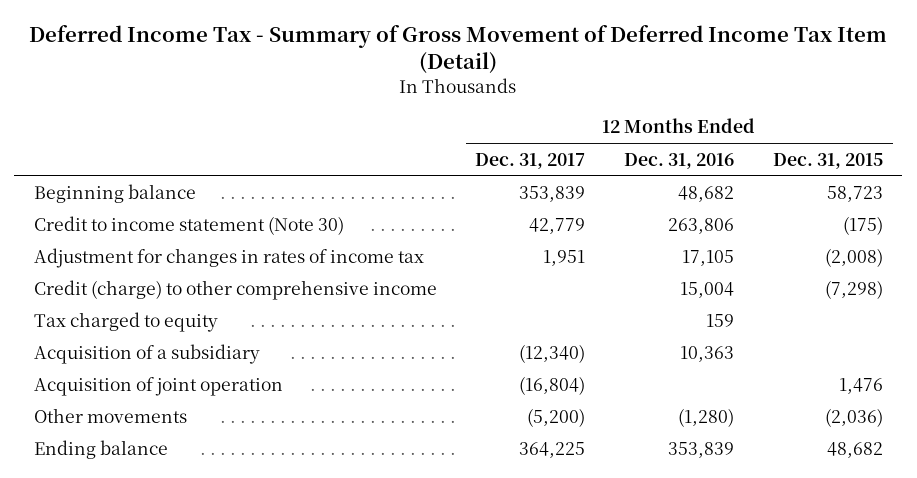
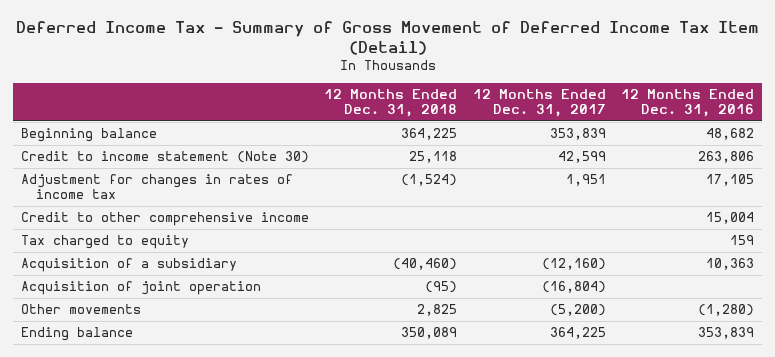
[772,152,883,169] Dec. 31, 2015 -> none
none -> [324,89,458,118] 12 Months Ended Dec. 31, 2018
[529,217,586,234] 42,779 -> [557,151,606,164] 42,599
[33,279,437,300] Credit (charge) to other comprehensive income -> [20,212,309,227] Credit to other comprehensive income
[519,343,586,363] (12,340) -> [541,258,606,271] (12,160)

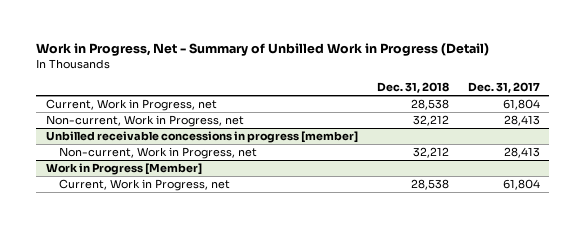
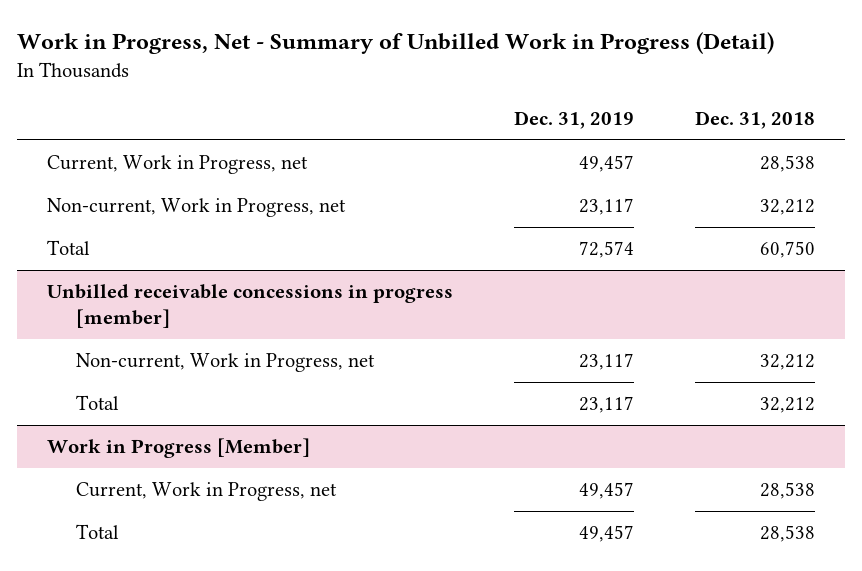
[467,82,540,94] Dec. 31, 2017 -> none
none -> [514,111,635,130] Dec. 31, 2019
none -> [47,240,91,256] Total
none -> [76,395,120,411] Total
none -> [76,524,120,540] Total

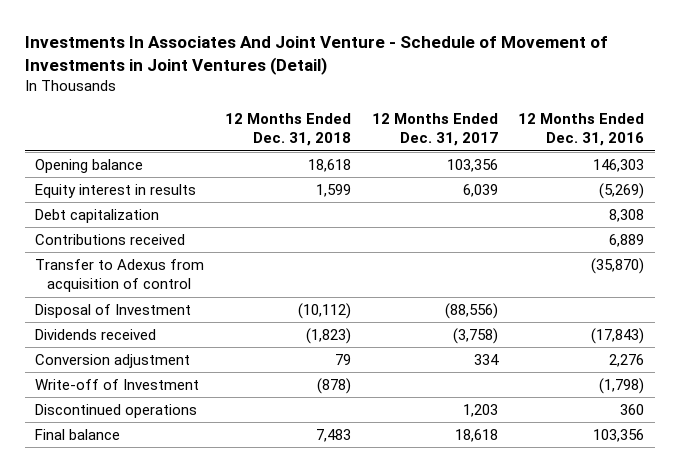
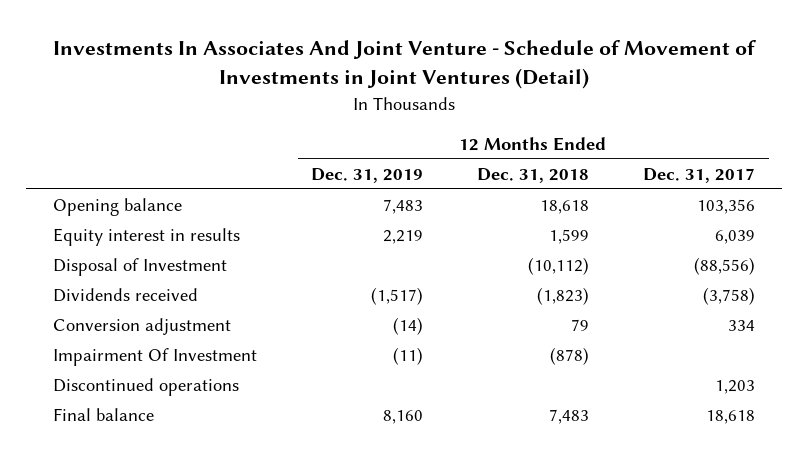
[518,113,645,147] 12 Months Ended Dec. 31, 2016 -> none
none -> [311,167,424,183] Dec. 31, 2019
[35,208,160,223] Debt capitalization -> none
[35,233,186,245] Contributions received -> none
[35,258,205,293] Transfer to Adexus from acquisition of control -> none
[35,378,200,390] Write-off of Investment -> [53,348,258,367] Impairment Of Investment

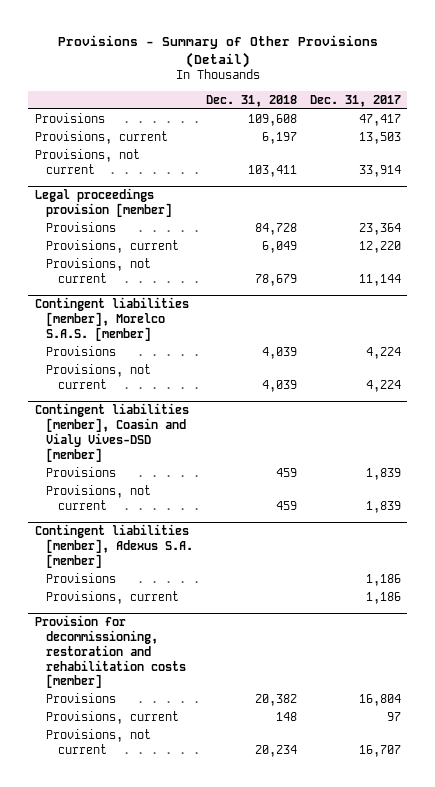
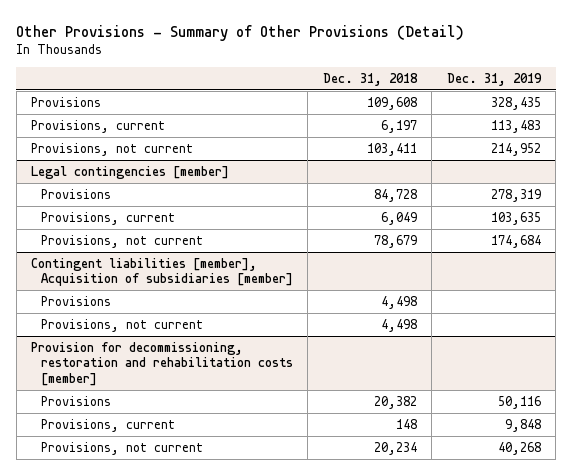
[57,34,378,68] Provisions - Summary of Other Provisions (Detail) -> [16,24,465,41] Other Provisions - Summary of Other Provisions (Detail)
[309,94,401,107] Dec. 31, 2017 -> none
none -> [446,73,542,87] Dec. 31, 2019
[34,188,173,218] Legal proceedings provision [member] -> [31,165,230,179] Legal contingencies [member]
[34,297,189,341] Contingent liabilities [member], Morelco S.A.S. [member] -> none
[34,403,189,462] Contingent liabilities [member], Coasin and Vialy Vives-DSD [member] -> none
[46,467,117,478] Provisions -> none
[46,485,152,510] Provisions, not current -> none
[34,524,194,568] Contingent liabilities [member], Adexus S.A. [member] -> none
[46,573,117,584] Provisions -> none
[46,591,180,605] Provisions, current -> none
none -> [31,257,293,287] Contingent liabilities [member], Acquisition of subsidiaries [member]
[262,347,298,360] 4,039 -> [380,295,417,309] 4,498
[262,379,298,392] 4,039 -> [380,318,417,332] 4,498

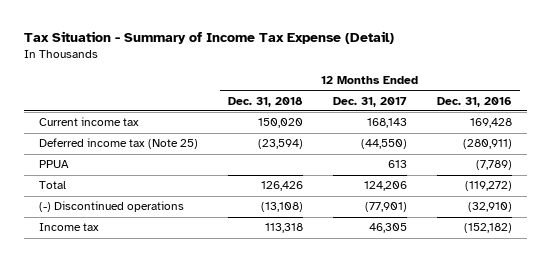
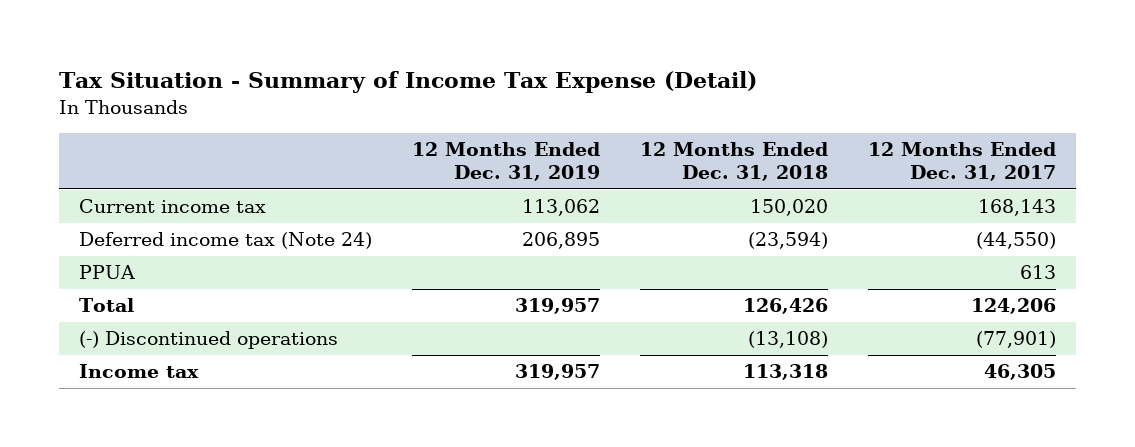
[437,96,513,107] Dec. 31, 2016 -> none
none -> [412,142,601,181] 12 Months Ended Dec. 31, 2019
[38,138,198,150] Deferred income tax (Note 25) -> [78,232,372,250] Deferred income tax (Note 24)

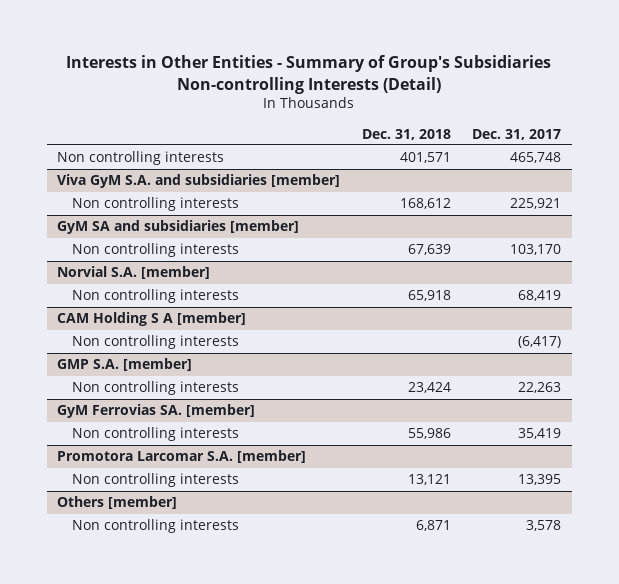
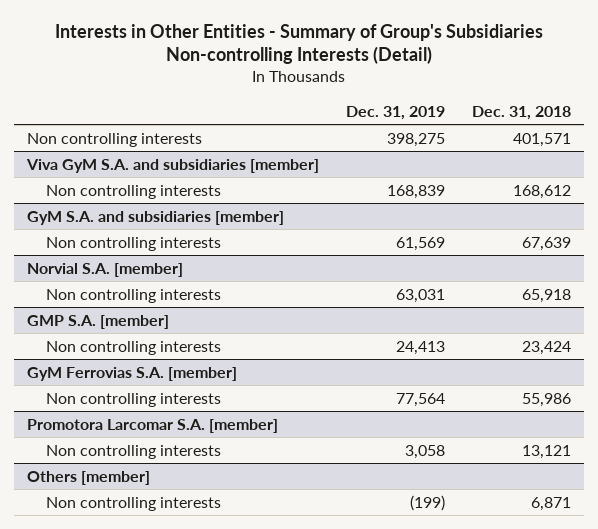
[472,128,562,140] Dec. 31, 2017 -> none
none -> [345,105,445,120] Dec. 31, 2019
[57,220,300,235] GyM SA and subsidiaries [member] -> [26,210,284,225] GyM S.A. and subsidiaries [member]
[57,312,247,327] CAM Holding S A [member] -> none
[71,335,239,350] Non controlling interests -> none
[57,404,256,419] GyM Ferrovias SA. [member] -> [26,366,237,381] GyM Ferrovias S.A. [member]

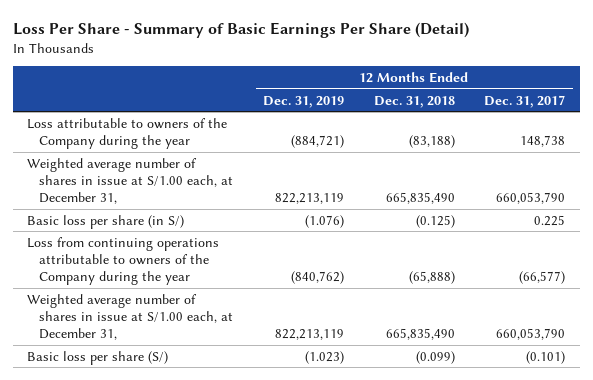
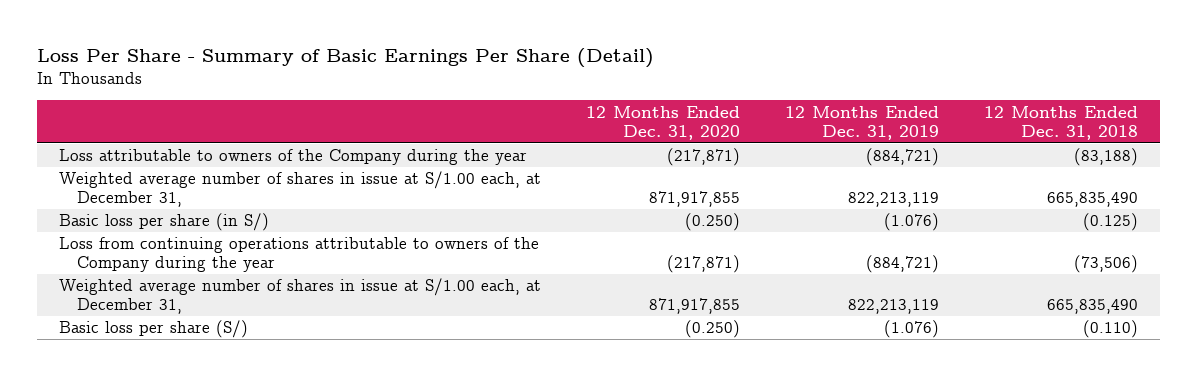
[484,94,566,108] Dec. 31, 2017 -> none
none -> [585,105,740,140] 12 Months Ended Dec. 31, 2020
[290,271,344,285] (840,762) -> [865,255,939,274] (884,721)
[408,271,455,285] (65,888) -> [1073,255,1138,274] (73,506)
[304,350,344,364] (1.023) -> [883,320,939,339] (1.076)
[415,350,455,364] (0.099) -> [1082,320,1138,339] (0.110)

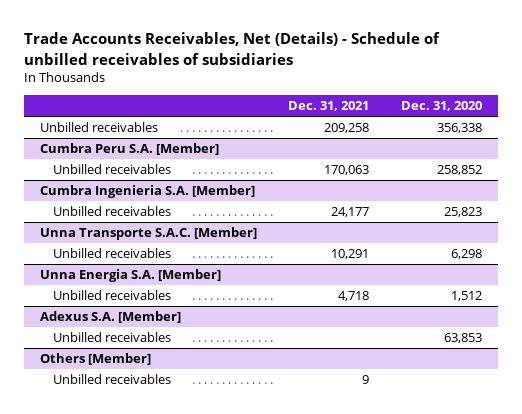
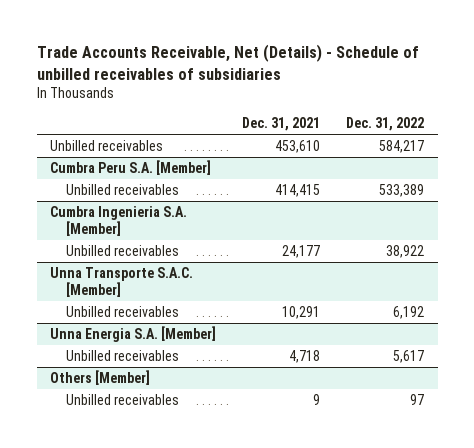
[24,32,441,65] Trade Accounts Receivables, Net (Details) - Schedule of unbilled receivables of subsidiaries -> [36,44,419,80] Trade Accounts Receivable, Net (Details) - Schedule of unbilled receivables of subsidiaries
[400,101,482,112] Dec. 31, 2020 -> none
none -> [346,116,425,131] Dec. 31, 2022
[324,123,370,134] 209,258 -> [275,140,321,154] 453,610
[324,165,370,176] 170,063 -> [275,184,321,198] 414,415
[40,311,182,324] Adexus S.A. [Member] -> none
[52,332,171,343] Unbilled receivables -> none

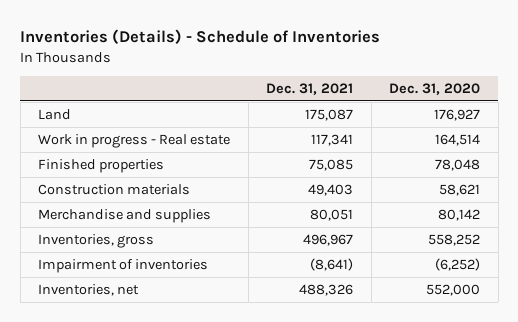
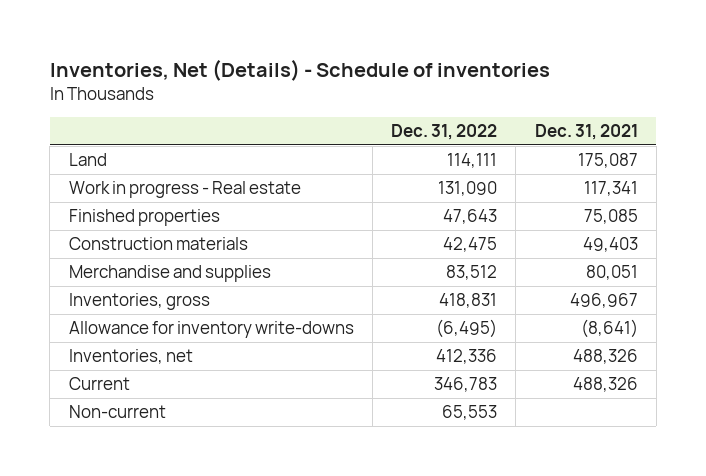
[20,29,381,45] Inventories (Details) - Schedule of Inventories -> [49,58,550,81] Inventories, Net (Details) - Schedule of inventories
[389,82,481,95] Dec. 31, 2020 -> none
none -> [391,124,498,141] Dec. 31, 2022
[38,258,209,273] Impairment of inventories -> [68,321,354,339] Allowance for inventory write-downs
none -> [68,377,130,391] Current
none -> [68,405,166,419] Non-current

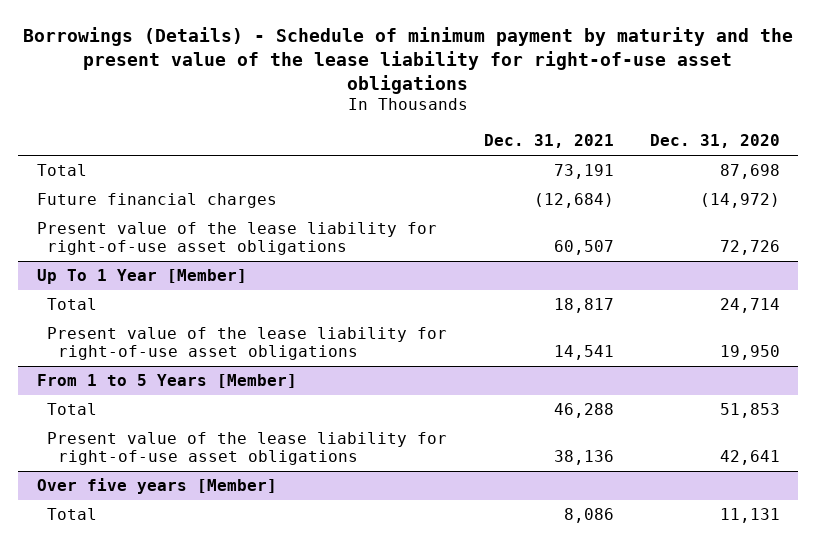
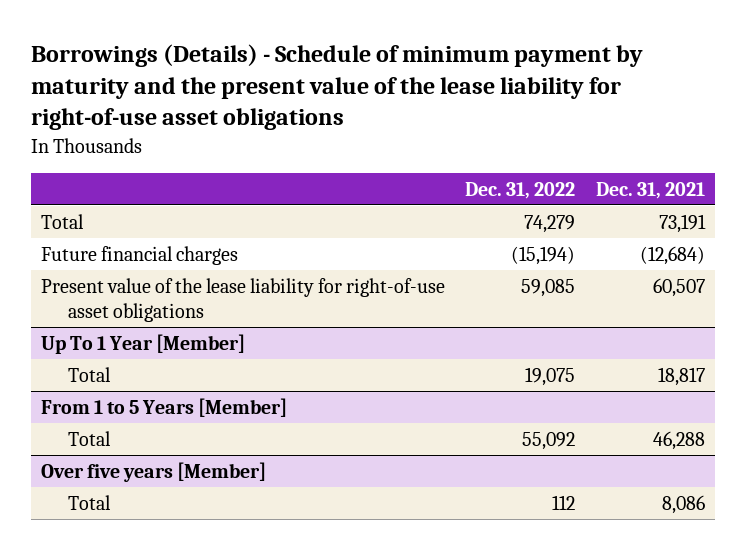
[649,134,780,149] Dec. 31, 2020 -> none
none -> [465,181,576,199] Dec. 31, 2022
[47,327,448,360] Present value of the lease liability for right-of-use asset obligations -> none
[47,432,448,465] Present value of the lease liability for right-of-use asset obligations -> none

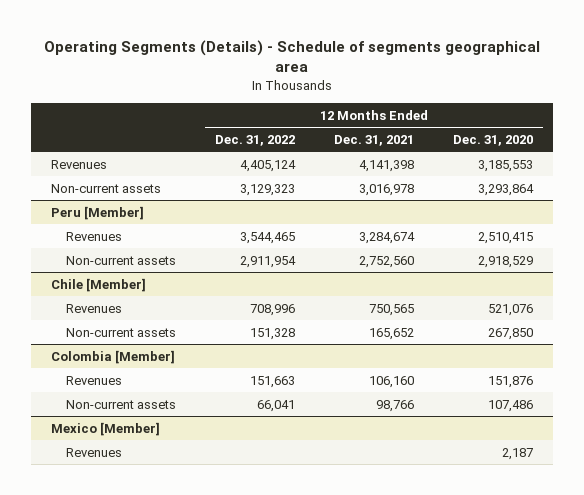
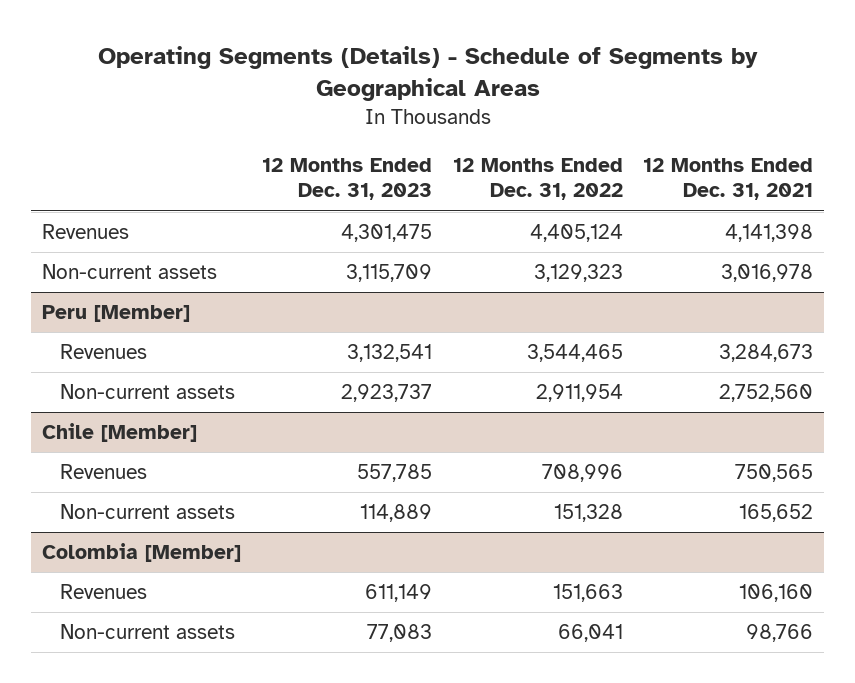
[43,39,540,73] Operating Segments (Details) - Schedule of segments geographical area -> [97,45,758,101] Operating Segments (Details) - Schedule of Segments by Geographical Areas
[453,134,534,146] Dec. 31, 2020 -> none
none -> [261,157,432,201] 12 Months Ended Dec. 31, 2023
[359,231,416,244] 3,284,674 -> [719,344,814,363] 3,284,673
[50,421,160,436] Mexico [Member] -> none
[65,447,122,457] Revenues -> none

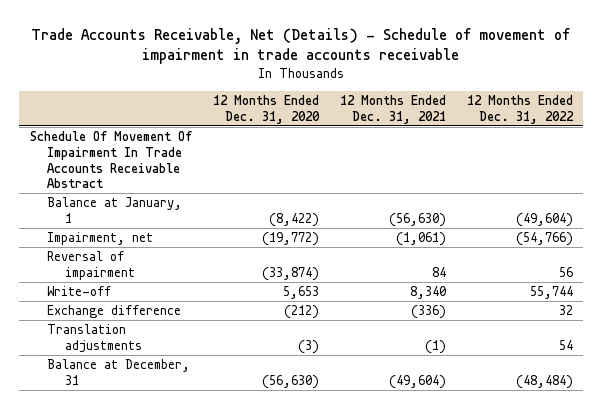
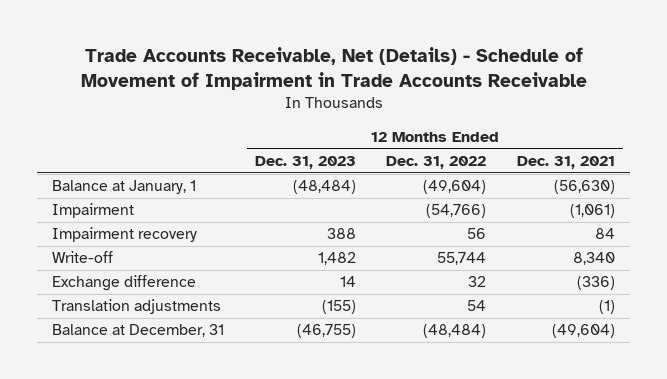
[31,27,571,64] Trade Accounts Receivable, Net (Details) - Schedule of movement of impairment in trade accounts receivable -> [80,46,587,90] Trade Accounts Receivable, Net (Details) - Schedule of Movement of Impairment in Trade Accounts Receivable
[212,94,320,124] 12 Months Ended Dec. 31, 2020 -> none
none -> [254,155,356,169] Dec. 31, 2023
[29,131,192,189] Schedule Of Movement Of Impairment In Trade Accounts Receivable Abstract -> none
[47,232,154,246] Impairment, net -> [52,203,135,219] Impairment
[47,251,135,280] Reversal of impairment -> [52,227,198,243] Impairment recovery

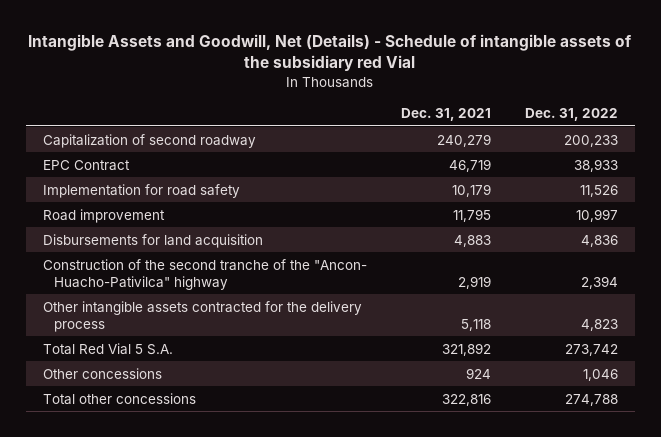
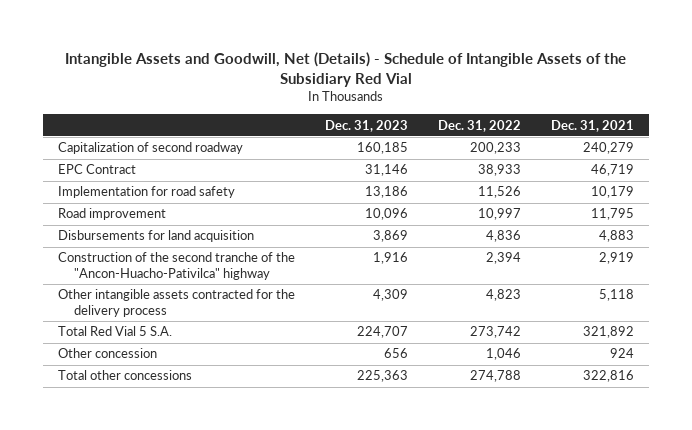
[28,34,633,72] Intangible Assets and Goodwill, Net (Details) - Schedule of intangible assets of the subsidiary red Vial -> [65,51,627,87] Intangible Assets and Goodwill, Net (Details) - Schedule of Intangible Assets of the Subsidiary Red Vial
none -> [325,119,409,132] Dec. 31, 2023
[42,258,367,290] Construction of the second tranche of the "Ancon- Huacho-Pativilca" highway -> [58,252,296,281] Construction of the second tranche of the "Ancon-Huacho-Pativilca" highway
[42,367,162,379] Other concessions -> [58,348,158,359] Other concession

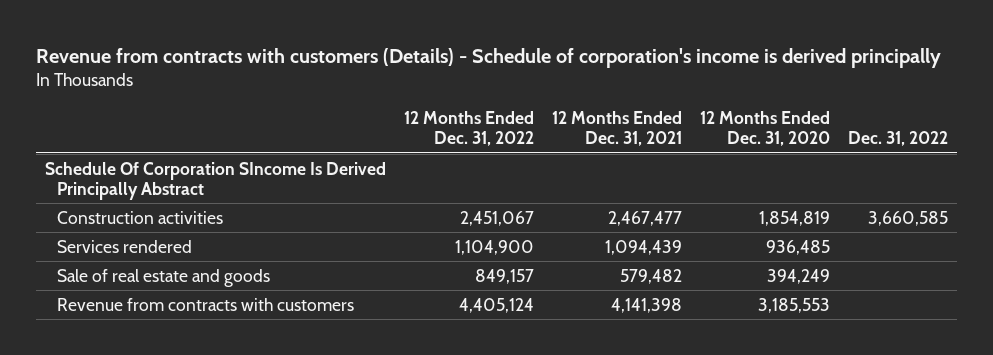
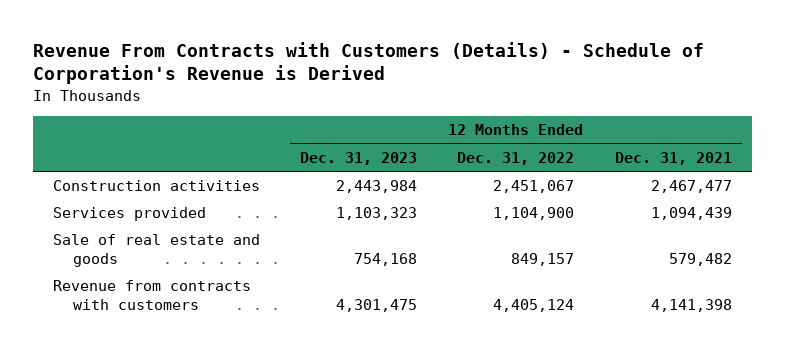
[35,47,941,68] Revenue from contracts with customers (Details) - Schedule of corporation's income is derived principally -> [33,41,705,85] Revenue From Contracts with Customers (Details) - Schedule of Corporation's Revenue is Derived
[699,111,830,147] 12 Months Ended Dec. 31, 2020 -> none
[847,131,948,147] Dec. 31, 2022 -> none
none -> [300,151,418,165] Dec. 31, 2023
[44,161,386,200] Schedule Of Corporation SIncome Is Derived Principally Abstract -> none
[56,239,192,253] Services rendered -> [53,207,207,222] Services provided

